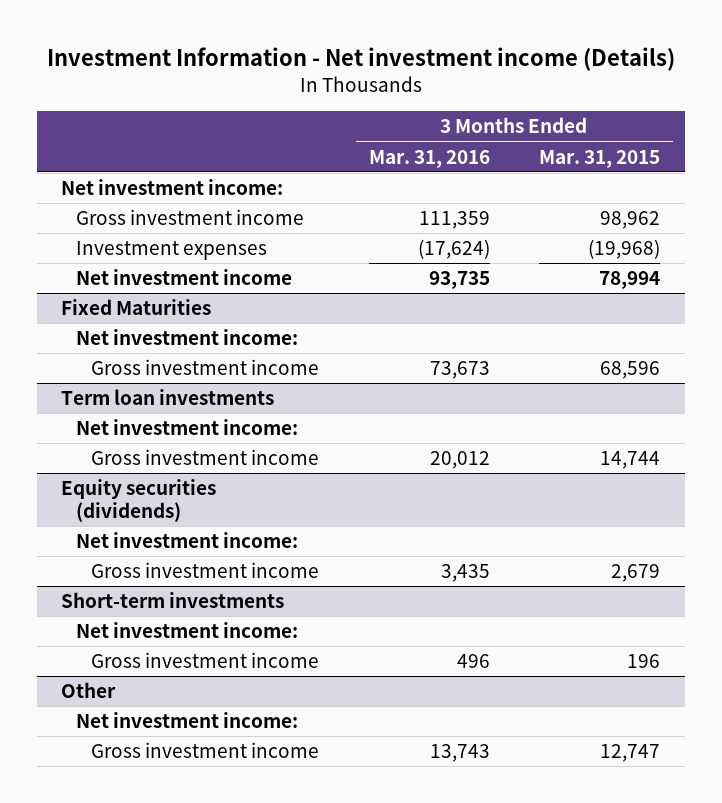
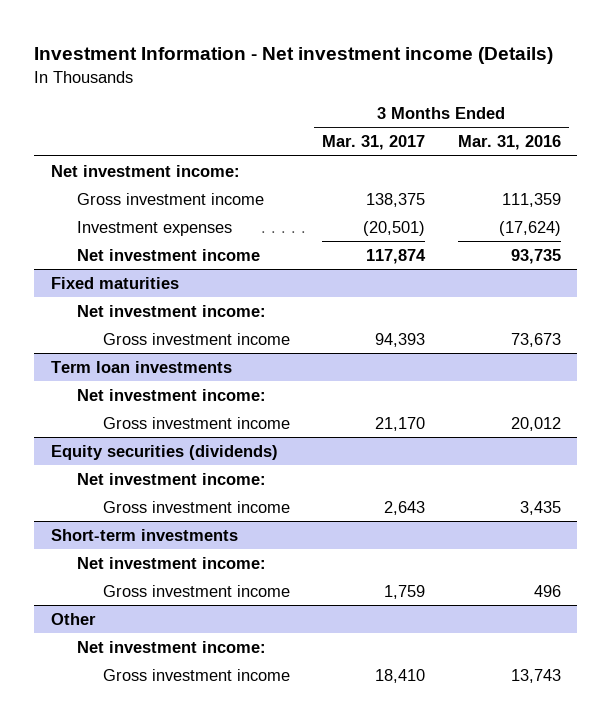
[539,149,661,168] Mar. 31, 2015 -> none
none -> [322,135,426,151] Mar. 31, 2017
[61,299,212,316] Fixed Maturities -> [50,276,179,289] Fixed maturities

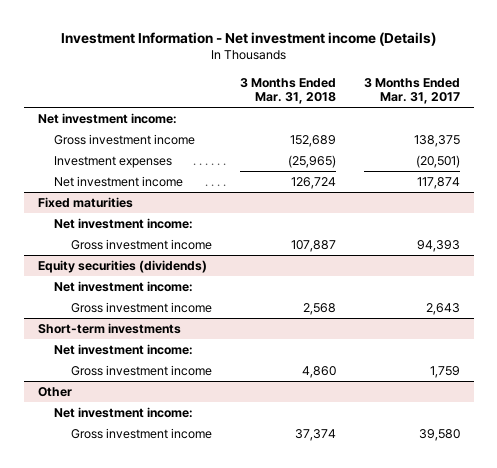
[457,135,561,151] Mar. 31, 2016 -> none
none -> [239,77,336,105] 3 Months Ended Mar. 31, 2018
[50,360,232,373] Term loan investments -> none
[76,388,266,401] Net investment income: -> none
[102,416,290,429] Gross investment income -> none
[375,668,426,683] 18,410 -> [418,428,460,441] 39,580

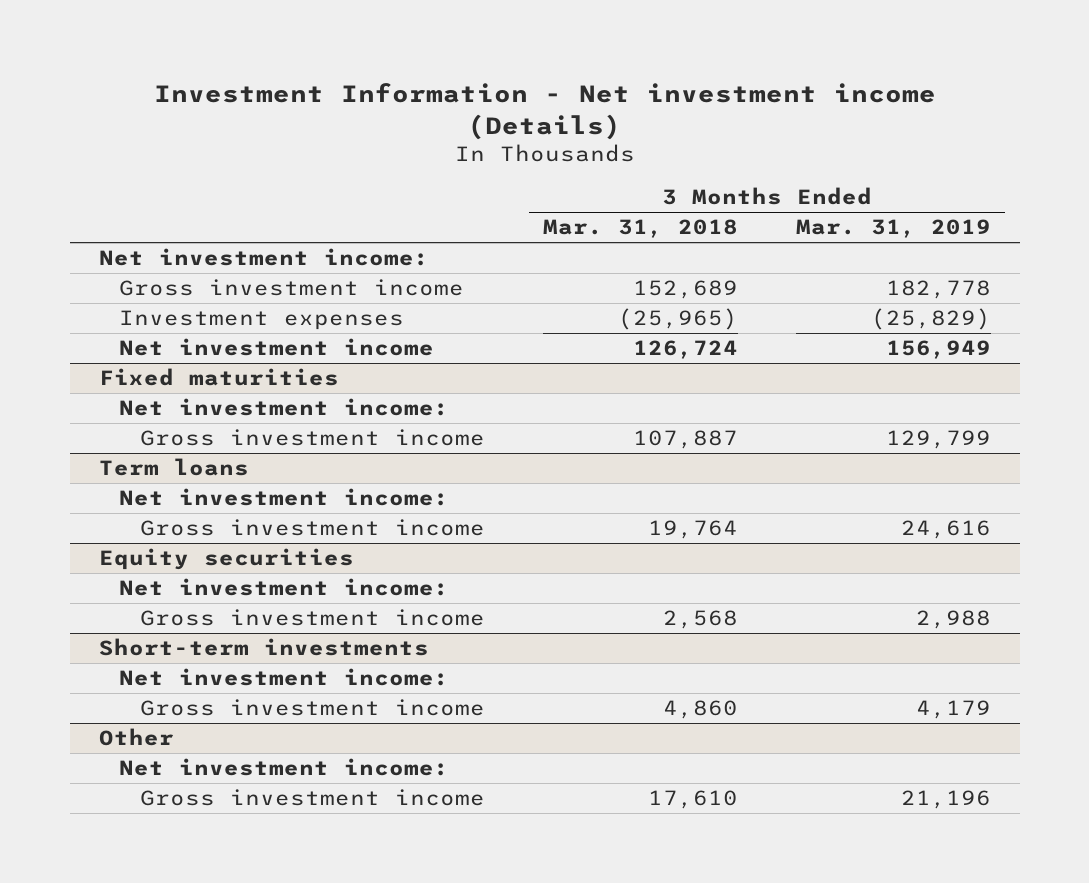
[363,77,460,105] 3 Months Ended Mar. 31, 2017 -> none
none -> [795,219,991,239] Mar. 31, 2019
[37,259,207,273] Equity securities (dividends) -> none
none -> [98,458,249,477] Term loans
none -> [140,519,486,537] Gross investment income
none -> [98,548,354,571] Equity securities
none -> [119,578,450,597] Net investment income:
[294,428,336,441] 37,374 -> [648,790,739,810] 17,610

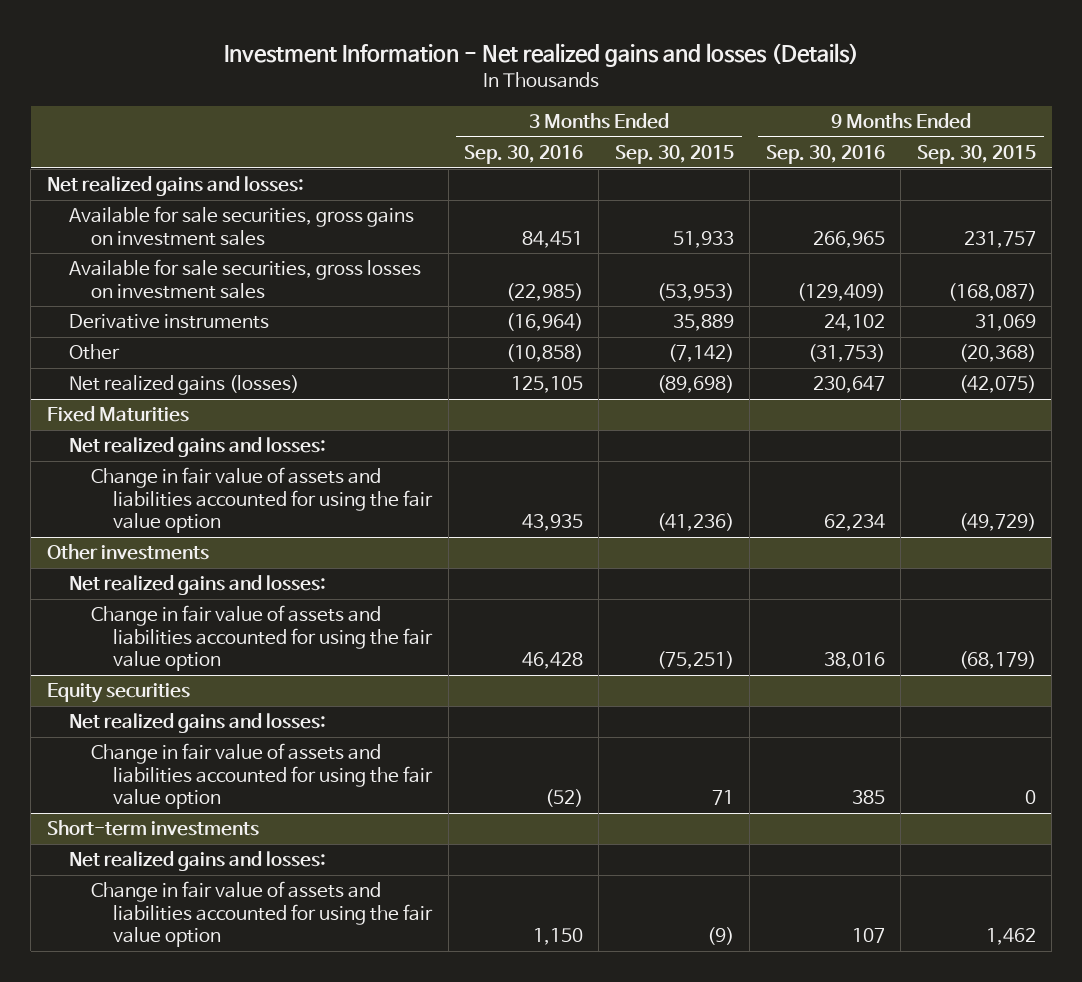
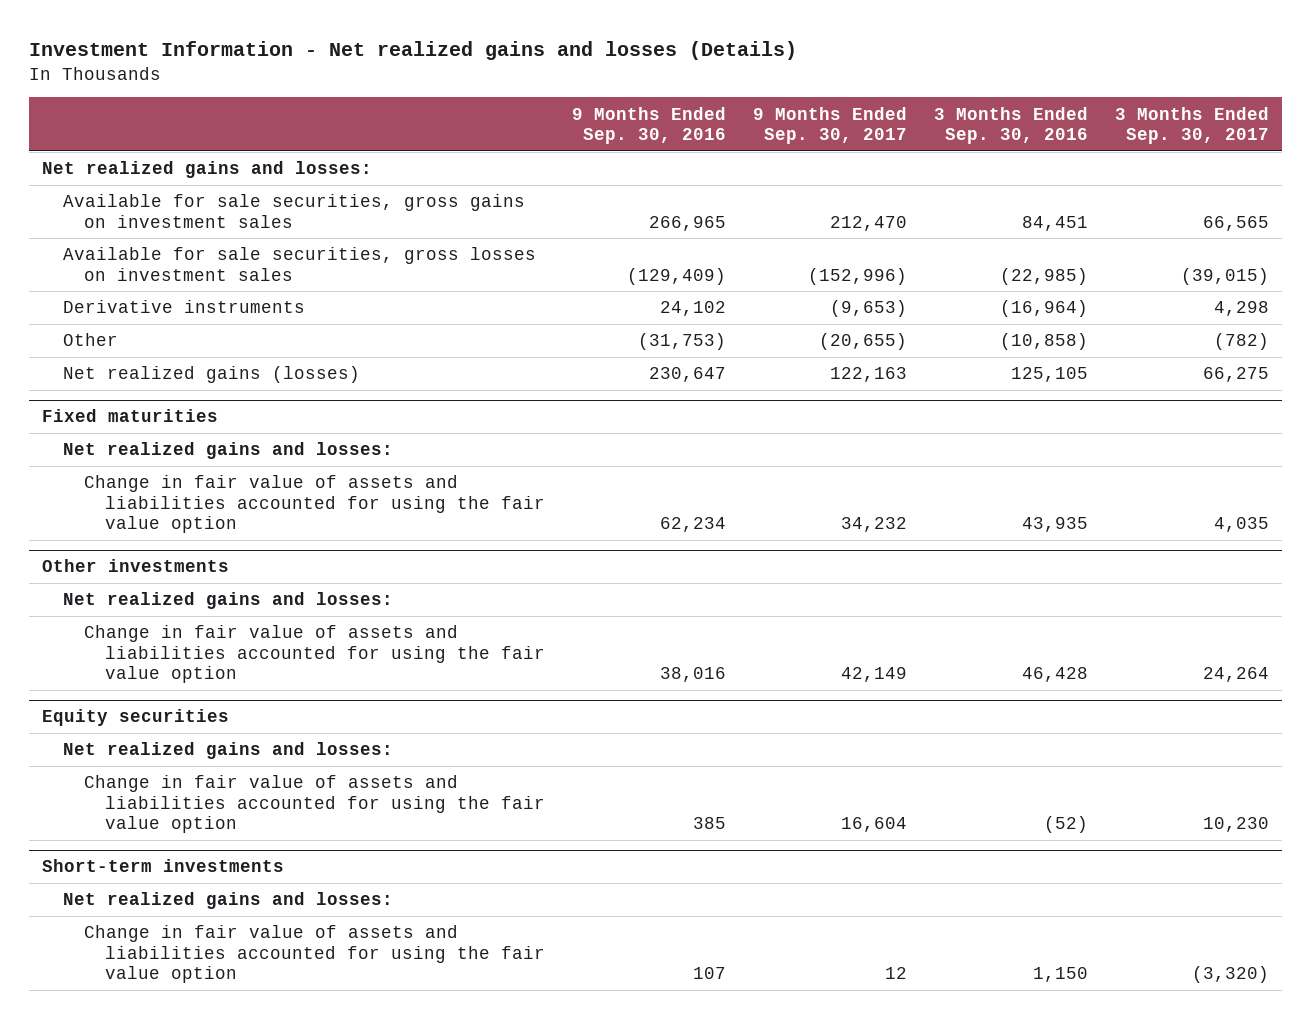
[614,145,734,165] Sep. 30, 2015 -> none
[916,145,1036,165] Sep. 30, 2015 -> none
none -> [752,106,907,145] 9 Months Ended Sep. 30, 2017
none -> [1114,106,1269,145] 3 Months Ended Sep. 30, 2017
[46,406,189,423] Fixed Maturities -> [42,409,219,423] Fixed maturities

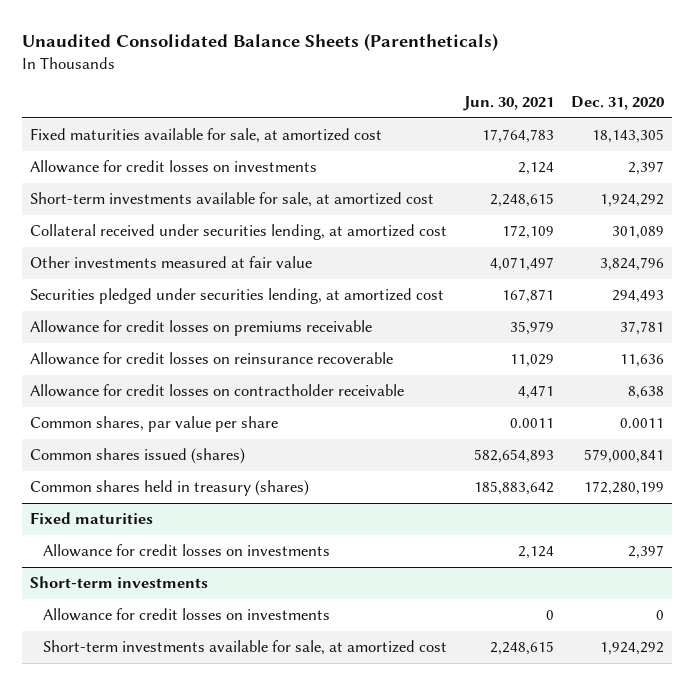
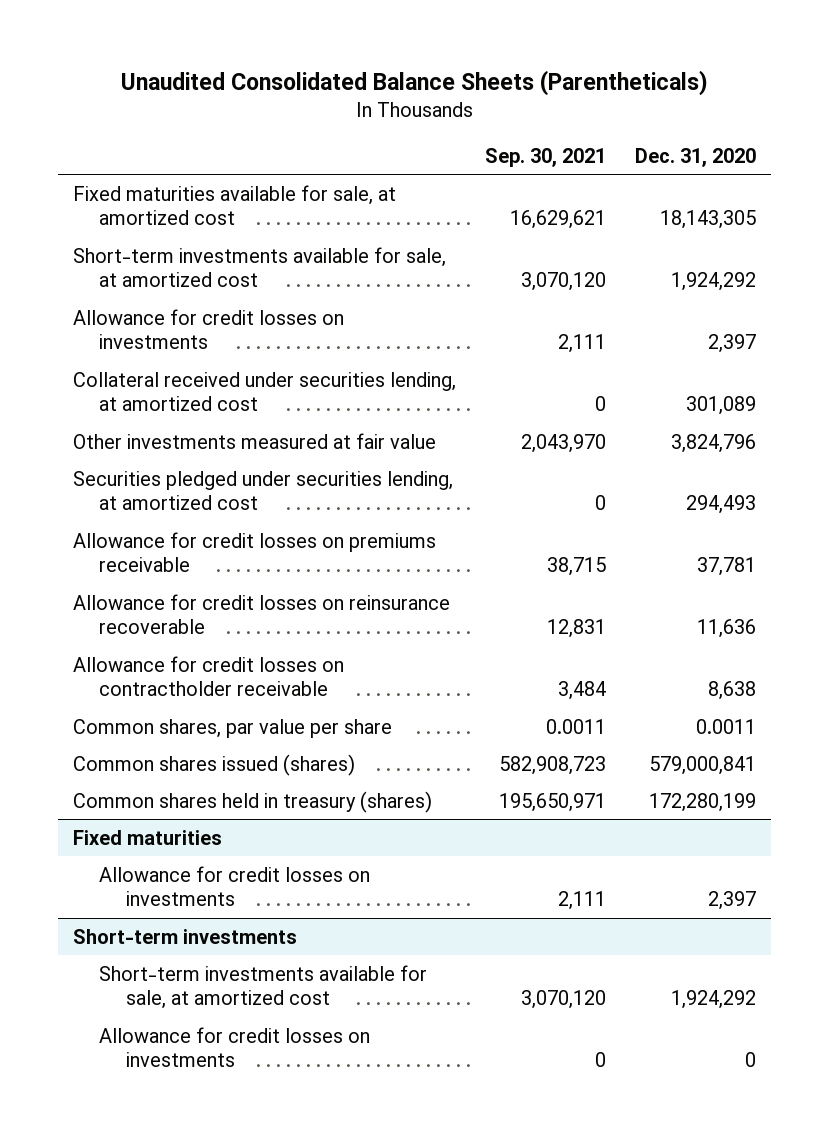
[462,95,554,111] Jun. 30, 2021 -> none
none -> [485,147,607,167] Sep. 30, 2021
[30,160,318,174] Allowance for credit losses on investments -> [72,308,344,350] Allowance for credit losses on investments
[42,608,330,622] Allowance for credit losses on investments -> [99,1026,371,1068] Allowance for credit losses on investments

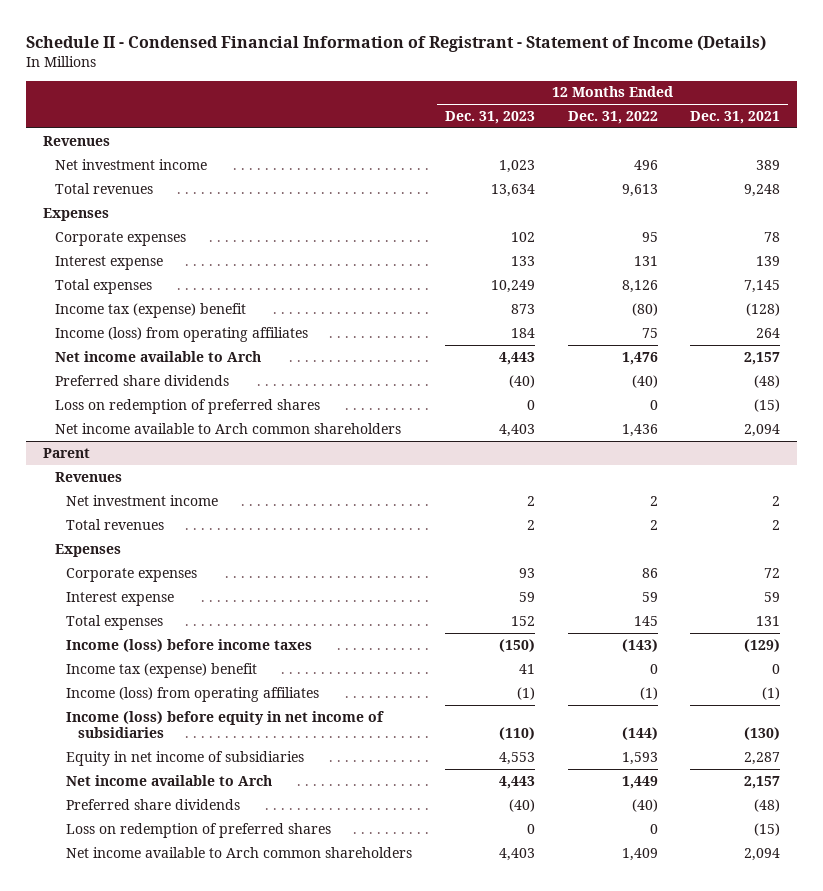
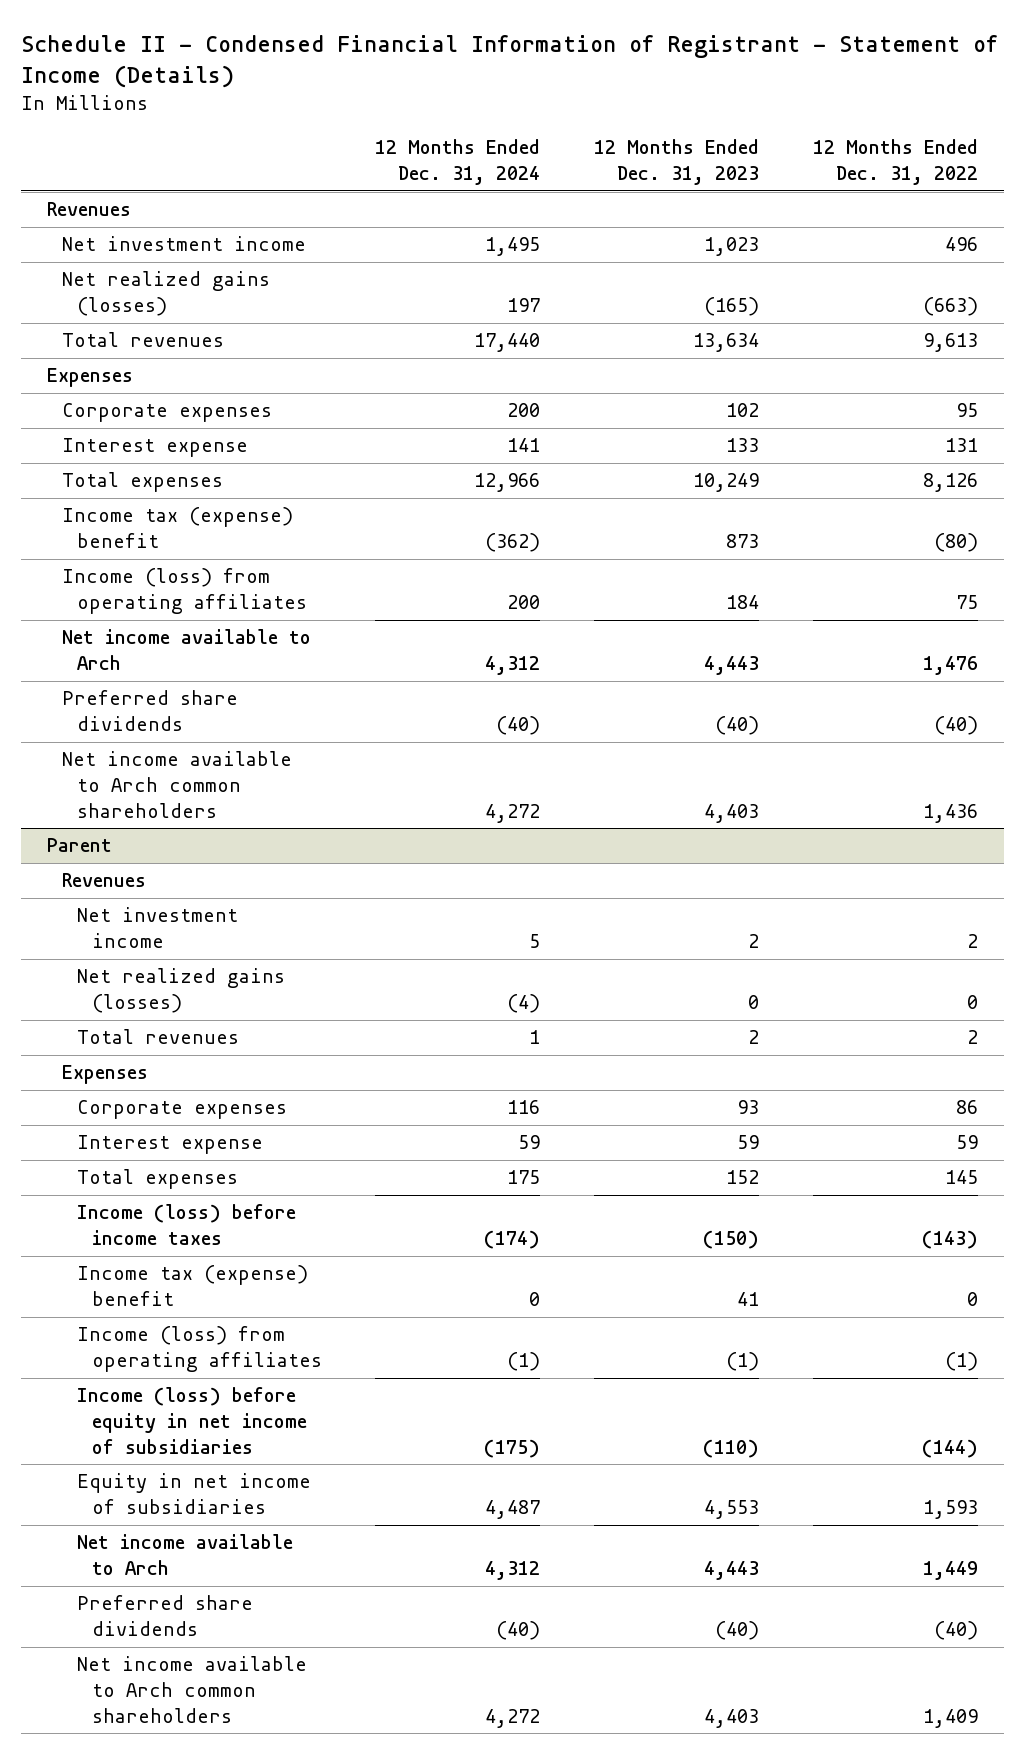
[690,110,781,124] Dec. 31, 2021 -> none
none -> [375,139,541,186] 12 Months Ended Dec. 31, 2024
none -> [62,271,271,317] Net realized gains (losses)
[54,398,320,414] Loss on redemption of preferred shares -> none
none -> [76,968,285,1014] Net realized gains (losses)
[66,822,332,838] Loss on redemption of preferred shares -> none

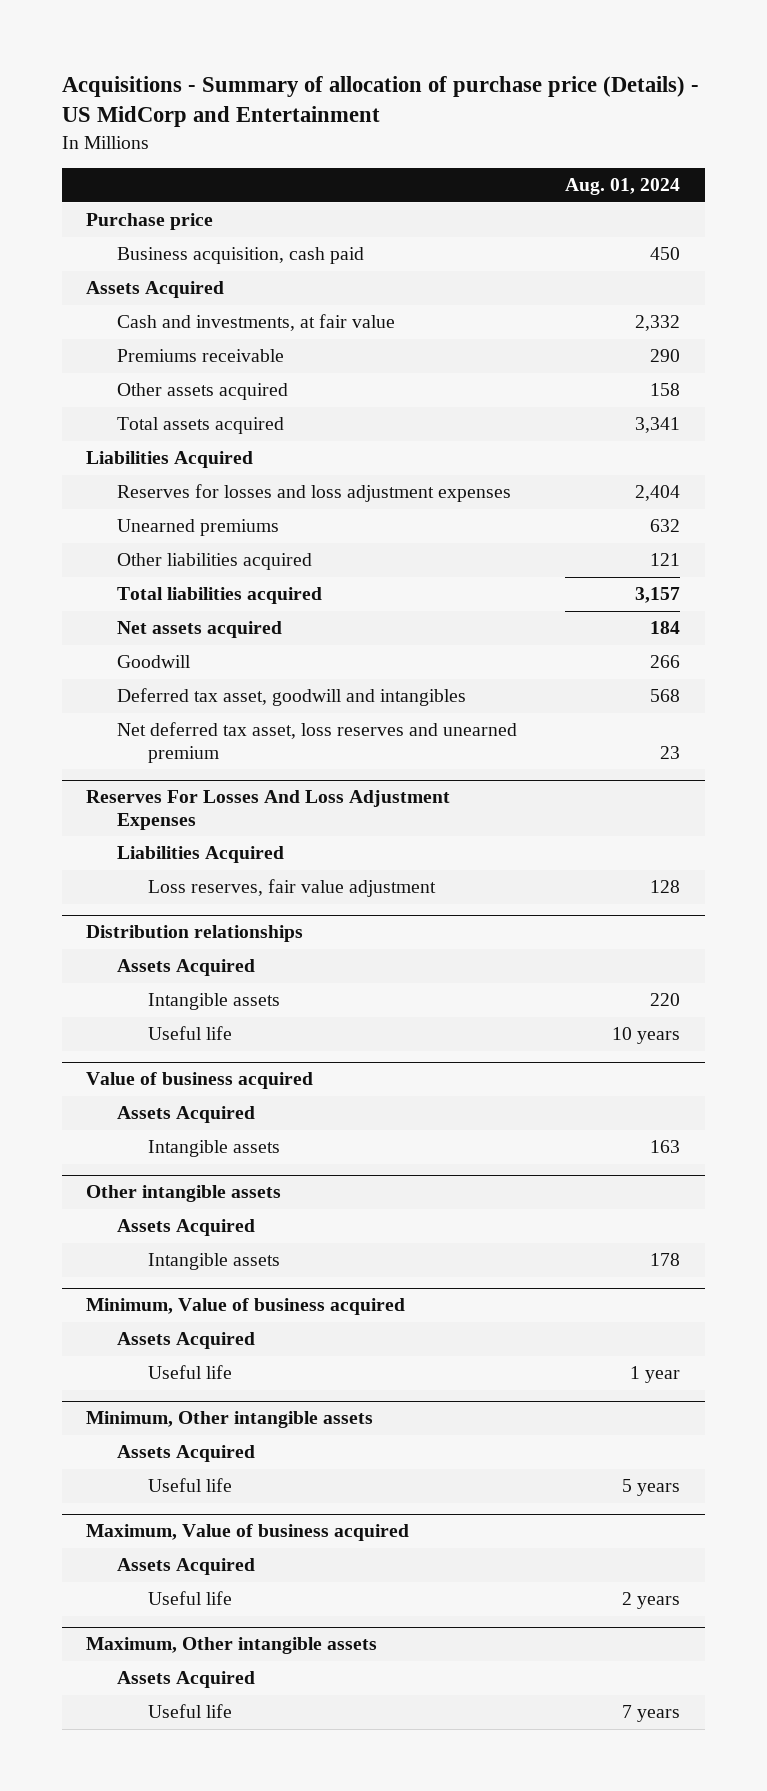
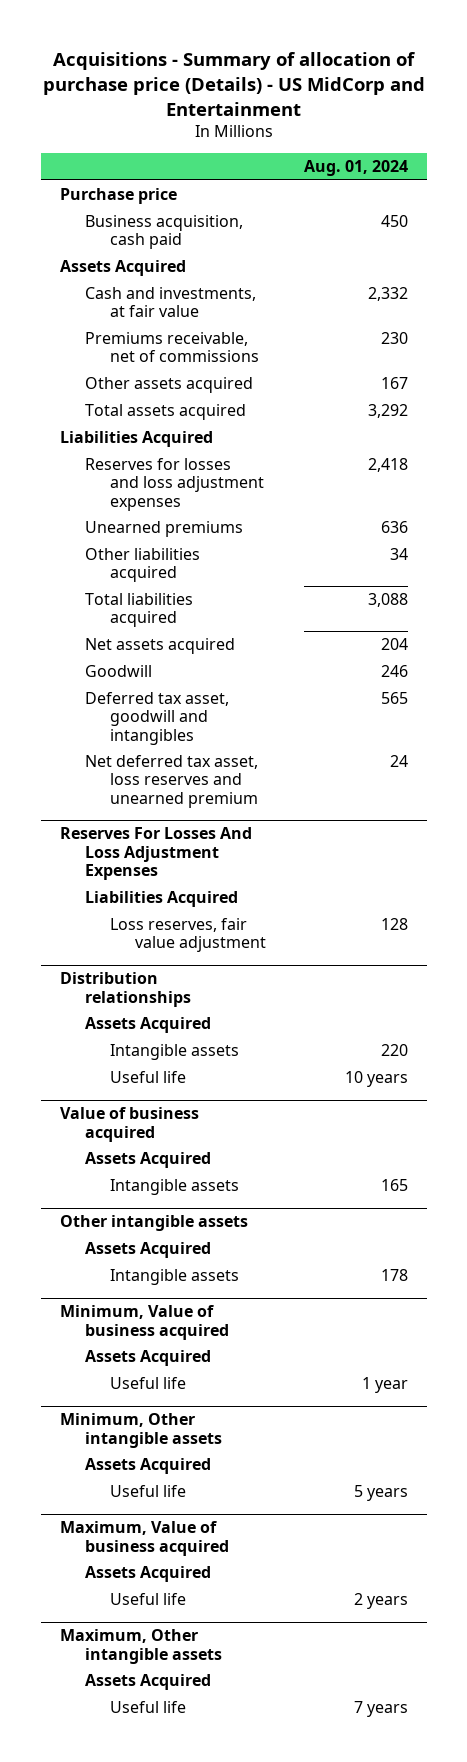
[117,349,285,363] Premiums receivable -> [84,332,259,363] Premiums receivable, net of commissions
[650,349,681,363] 290 -> [380,332,408,345] 230
[650,383,681,397] 158 -> [380,377,408,390] 167
[635,417,681,434] 3,341 -> [367,404,408,419] 3,292
[635,485,681,502] 2,404 -> [367,458,408,473] 2,418
[650,519,681,533] 632 -> [380,521,408,534] 636
[650,553,681,567] 121 -> [389,548,408,561] 34
[635,587,681,604] 3,157 -> [367,593,408,608] 3,088
[650,621,681,635] 184 -> [380,638,408,651] 204
[650,655,681,669] 266 -> [380,665,408,678] 246
[650,689,681,703] 568 -> [380,692,408,705] 565
[660,745,681,759] 23 -> [389,755,408,768] 24
[650,1140,681,1154] 163 -> [380,1179,408,1192] 165

